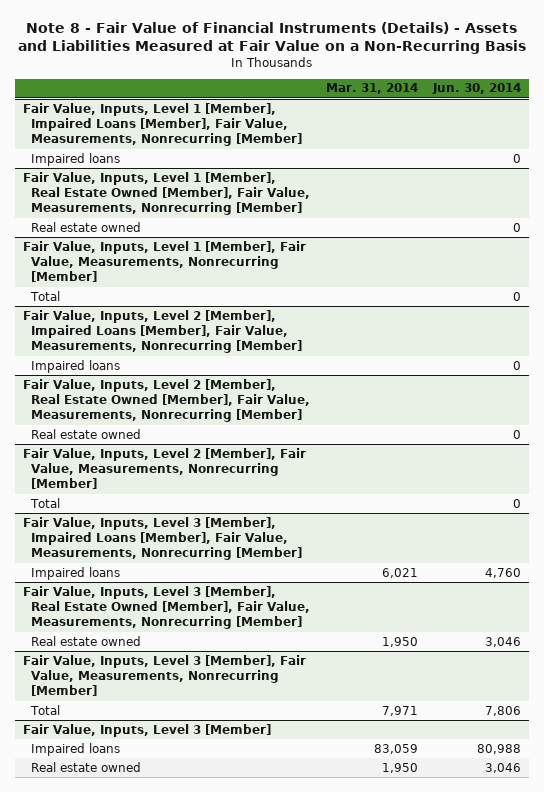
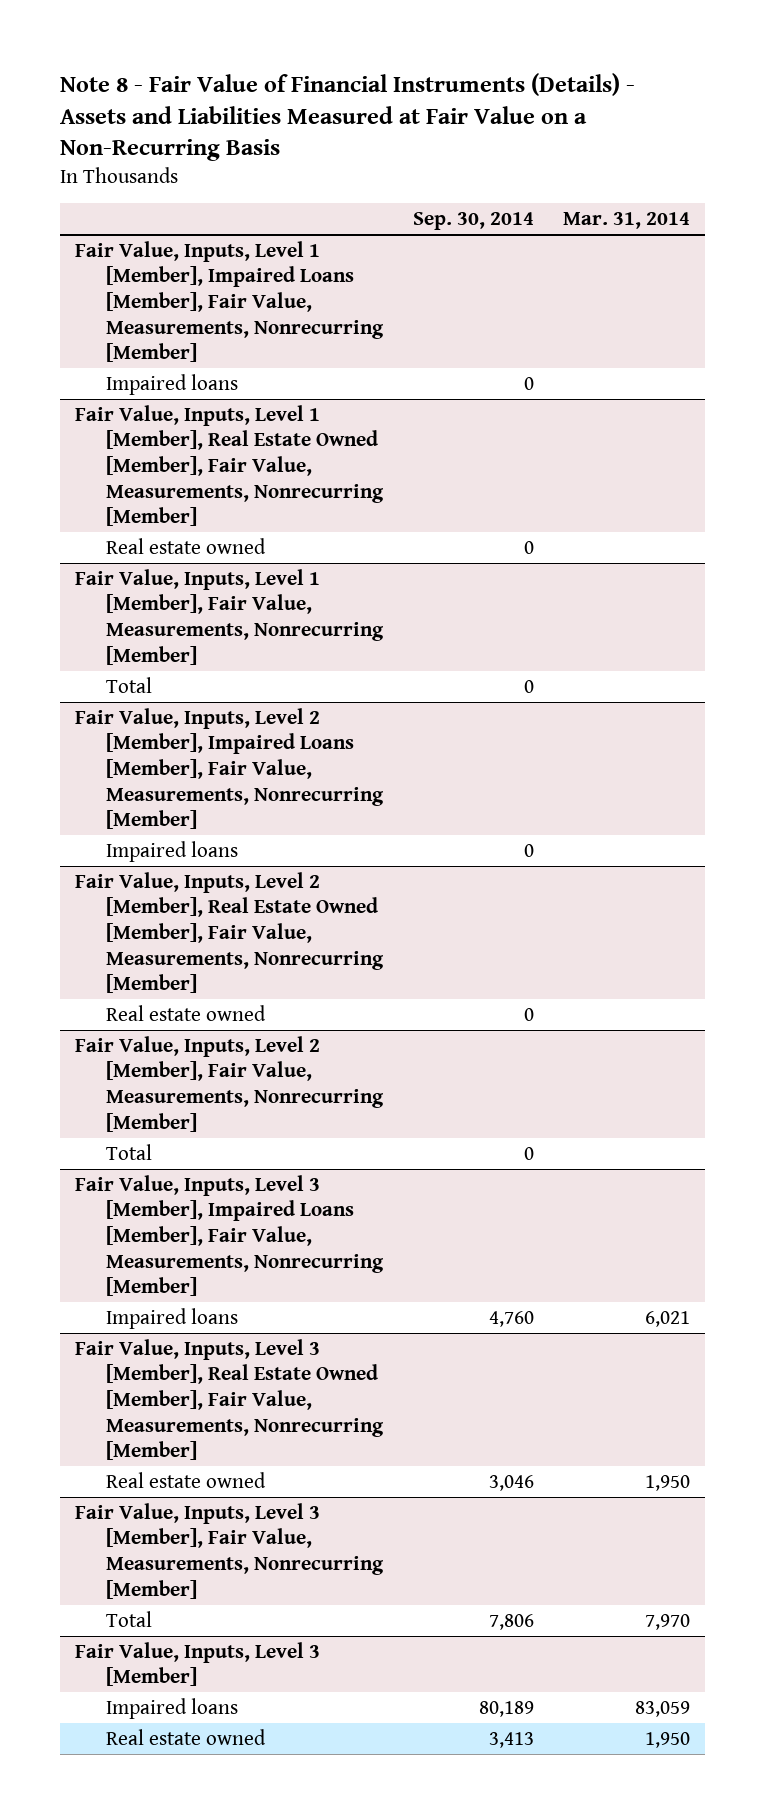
[432,83,522,95] Jun. 30, 2014 -> none
none -> [412,212,534,231] Sep. 30, 2014
[381,705,418,716] 7,971 -> [645,1613,691,1630] 7,970

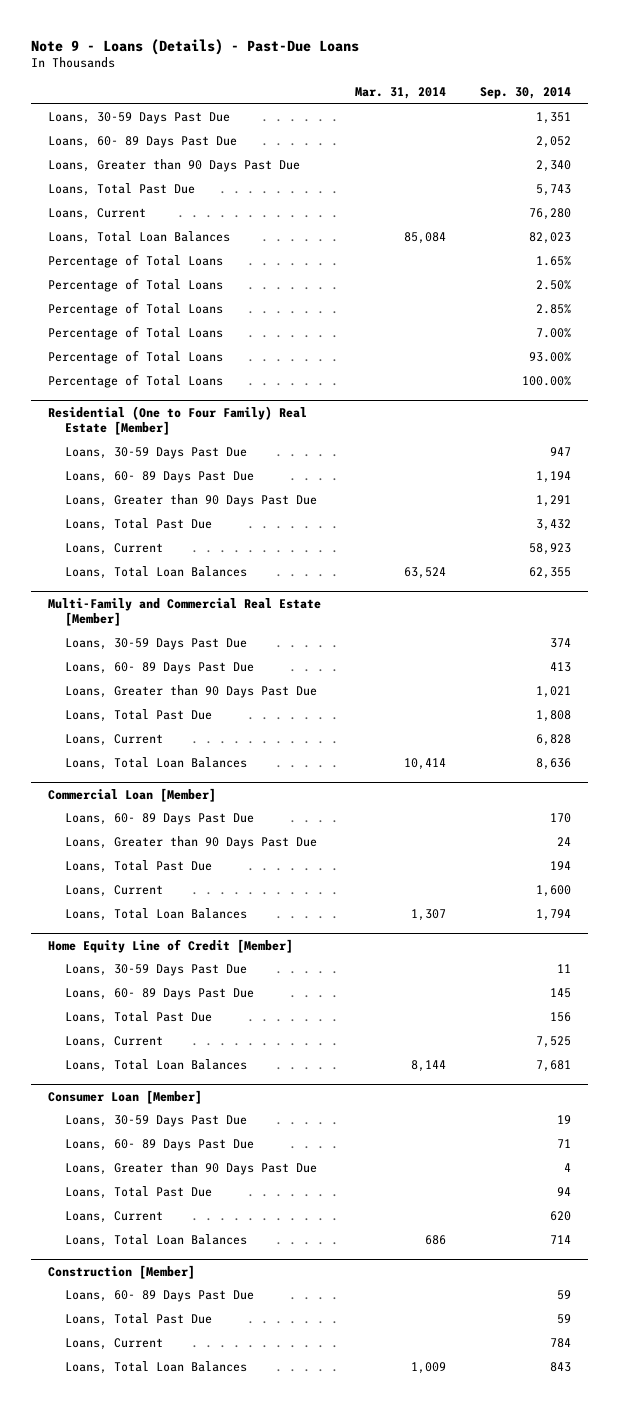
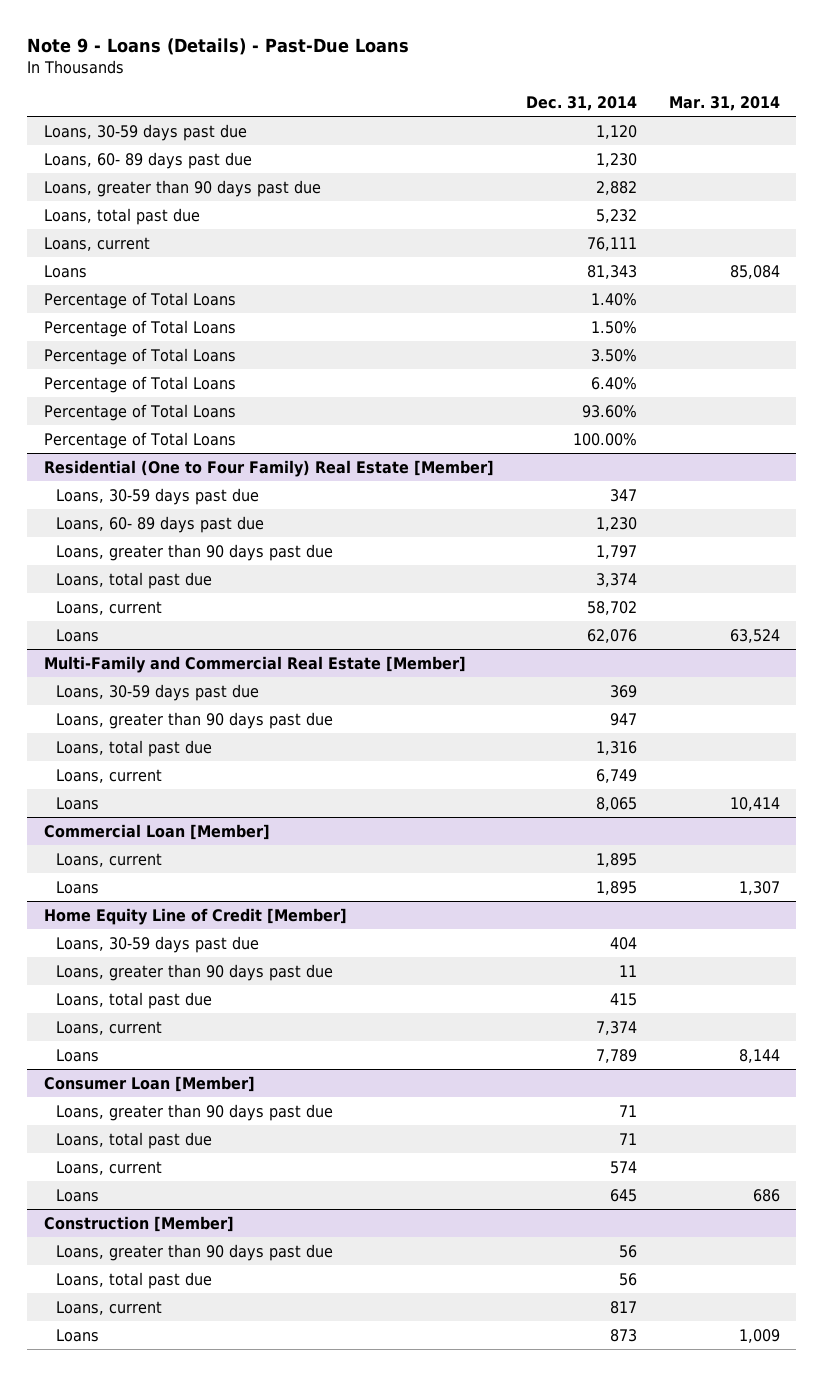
[479,87,571,100] Sep. 30, 2014 -> none
none -> [525,95,637,111] Dec. 31, 2014
[48,112,231,125] Loans, 30-59 Days Past Due -> [43,123,247,141] Loans, 30-59 days past due
[48,136,238,149] Loans, 60- 89 Days Past Due -> [43,151,252,169] Loans, 60- 89 days past due
[48,159,301,173] Loans, Greater than 90 Days Past Due -> [43,179,321,197] Loans, greater than 90 days past due
[48,183,196,197] Loans, Total Past Due -> [43,207,200,225] Loans, total past due
[48,208,147,221] Loans, Current -> [43,236,150,251] Loans, current
[48,231,231,245] Loans, Total Loan Balances -> [43,264,87,278] Loans
[65,447,248,460] Loans, 30-59 Days Past Due -> [55,487,259,505] Loans, 30-59 days past due
[65,471,255,484] Loans, 60- 89 Days Past Due -> [55,515,264,533] Loans, 60- 89 days past due
[65,494,318,508] Loans, Greater than 90 Days Past Due -> [55,543,333,561] Loans, greater than 90 days past due
[65,518,213,532] Loans, Total Past Due -> [55,571,212,589] Loans, total past due
[65,543,164,556] Loans, Current -> [55,600,162,615] Loans, current
[65,566,248,580] Loans, Total Loan Balances -> [55,628,99,642] Loans
[65,662,255,675] Loans, 60- 89 Days Past Due -> none
[65,638,248,651] Loans, 30-59 Days Past Due -> [55,683,259,701] Loans, 30-59 days past due
[65,685,318,699] Loans, Greater than 90 Days Past Due -> [55,711,333,729] Loans, greater than 90 days past due
[65,709,213,723] Loans, Total Past Due -> [55,739,212,757] Loans, total past due
[65,734,164,747] Loans, Current -> [55,768,162,783] Loans, current
[65,757,248,771] Loans, Total Loan Balances -> [55,796,99,810] Loans
[65,813,255,826] Loans, 60- 89 Days Past Due -> none
[65,836,318,850] Loans, Greater than 90 Days Past Due -> none
[65,860,213,874] Loans, Total Past Due -> none
[65,885,164,898] Loans, Current -> [55,852,162,867] Loans, current
[65,908,248,922] Loans, Total Loan Balances -> [55,880,99,894] Loans
[65,988,255,1001] Loans, 60- 89 Days Past Due -> none
[65,964,248,977] Loans, 30-59 Days Past Due -> [55,935,259,953] Loans, 30-59 days past due
none -> [55,963,333,981] Loans, greater than 90 days past due
[65,1011,213,1025] Loans, Total Past Due -> [55,991,212,1009] Loans, total past due
[65,1036,164,1049] Loans, Current -> [55,1020,162,1035] Loans, current
[65,1059,248,1073] Loans, Total Loan Balances -> [55,1048,99,1062] Loans
[65,1115,248,1128] Loans, 30-59 Days Past Due -> none
[65,1139,255,1152] Loans, 60- 89 Days Past Due -> none
[65,1162,318,1176] Loans, Greater than 90 Days Past Due -> [55,1103,333,1121] Loans, greater than 90 days past due
[65,1186,213,1200] Loans, Total Past Due -> [55,1131,212,1149] Loans, total past due
[65,1211,164,1224] Loans, Current -> [55,1160,162,1175] Loans, current
[65,1234,248,1248] Loans, Total Loan Balances -> [55,1188,99,1202] Loans
[65,1290,255,1303] Loans, 60- 89 Days Past Due -> none
none -> [55,1243,333,1261] Loans, greater than 90 days past due
[65,1313,213,1327] Loans, Total Past Due -> [55,1271,212,1289] Loans, total past due
[65,1338,164,1351] Loans, Current -> [55,1300,162,1315] Loans, current
[65,1361,248,1375] Loans, Total Loan Balances -> [55,1328,99,1342] Loans

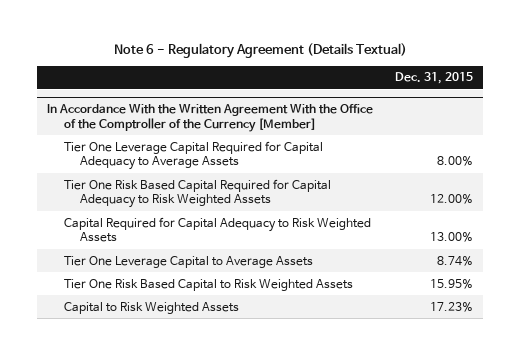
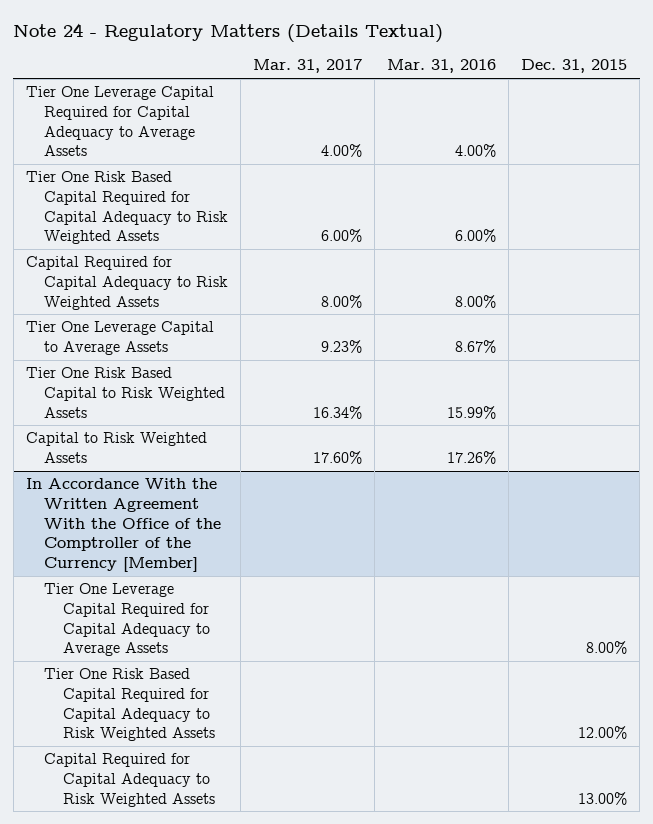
[113,43,407,59] Note 6 - Regulatory Agreement (Details Textual) -> [13,22,444,43] Note 24 - Regulatory Matters (Details Textual)
none -> [253,59,363,74] Mar. 31, 2017
none -> [387,59,497,74] Mar. 31, 2016
none -> [25,86,214,157] Tier One Leverage Capital Required for Capital Adequacy to Average Assets
none -> [25,171,229,245] Tier One Risk Based Capital Required for Capital Adequacy to Risk Weighted Assets
none -> [25,256,229,310] Capital Required for Capital Adequacy to Risk Weighted Assets
none -> [25,321,214,355] Tier One Leverage Capital to Average Assets
none -> [25,367,226,418] Tier One Risk Based Capital to Risk Weighted Assets
none -> [25,432,207,463] Capital to Risk Weighted Assets
[63,255,313,268] Tier One Leverage Capital to Average Assets -> none
[63,278,353,291] Tier One Risk Based Capital to Risk Weighted Assets -> none
[63,301,239,314] Capital to Risk Weighted Assets -> none

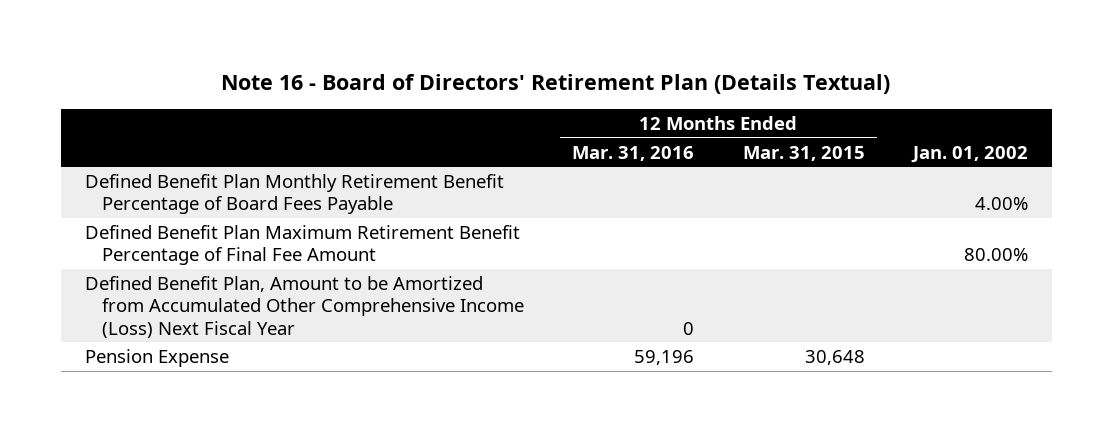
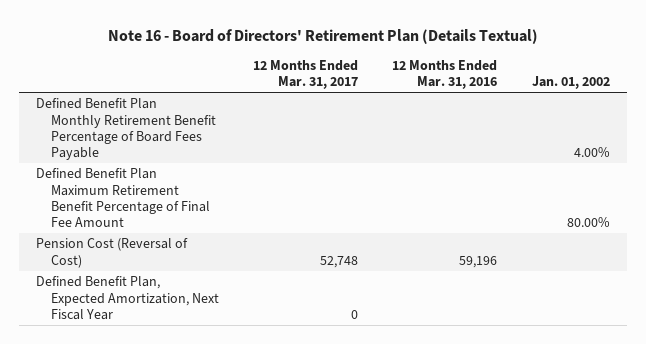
[742,145,865,161] Mar. 31, 2015 -> none
none -> [253,59,359,90] 12 Months Ended Mar. 31, 2017
[85,276,525,338] Defined Benefit Plan, Amount to be Amortized from Accumulated Other Comprehensive Income (Loss) Next Fiscal Year -> none
[85,349,230,368] Pension Expense -> [36,238,189,268] Pension Cost (Reversal of Cost)
none -> [36,276,219,320] Defined Benefit Plan, Expected Amortization, Next Fiscal Year

